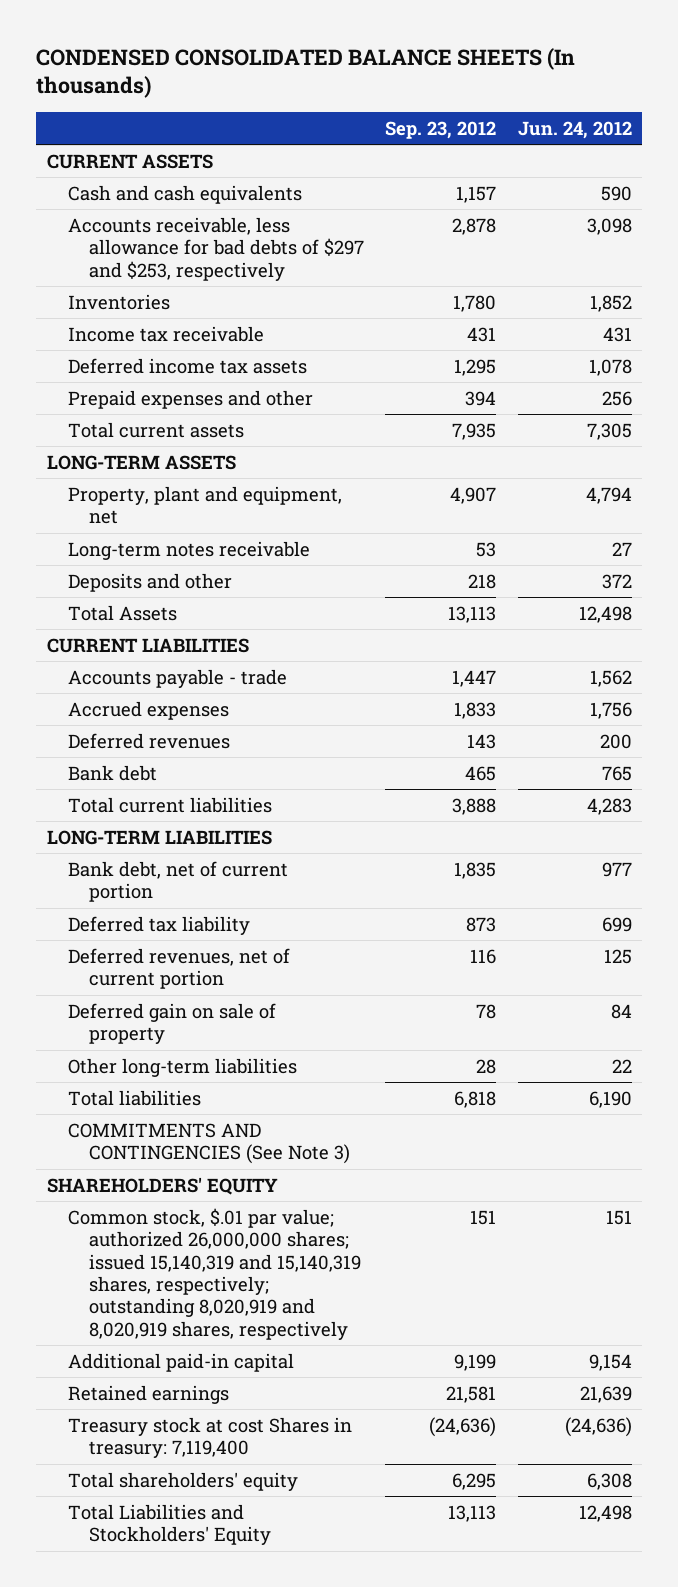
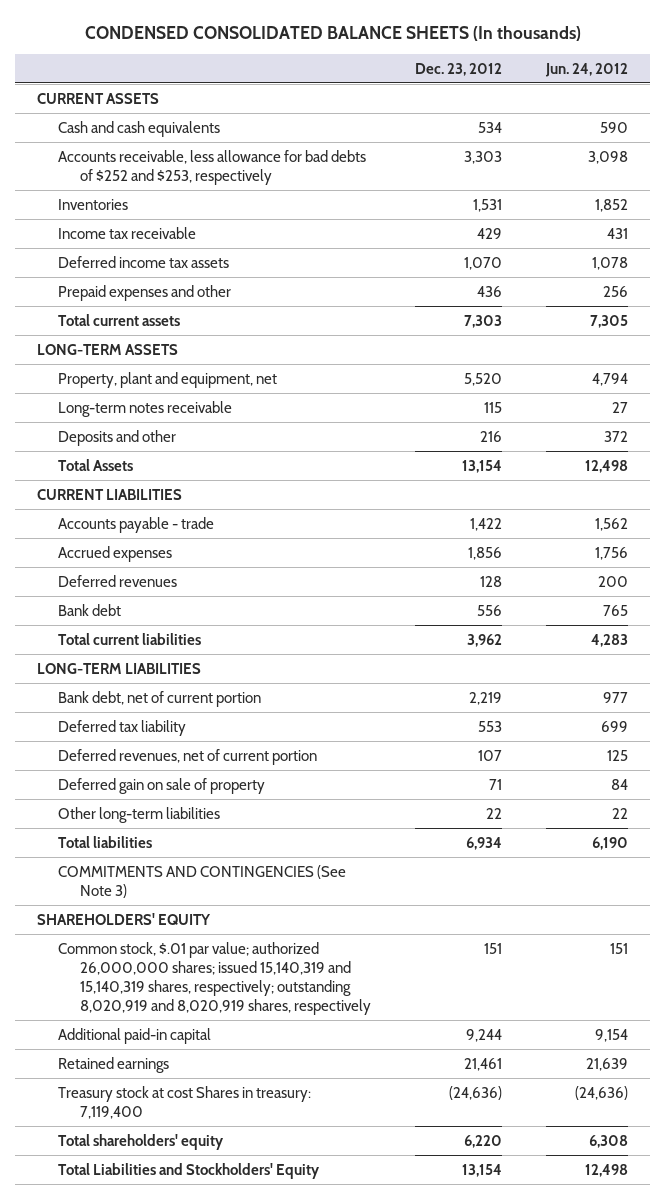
[385,120,497,139] Sep. 23, 2012 -> none
none -> [414,62,502,76] Dec. 23, 2012
[67,216,364,281] Accounts receivable, less allowance for bad debts of $297 and $253, respectively -> [58,149,367,185] Accounts receivable, less allowance for bad debts of $252 and $253, respectively

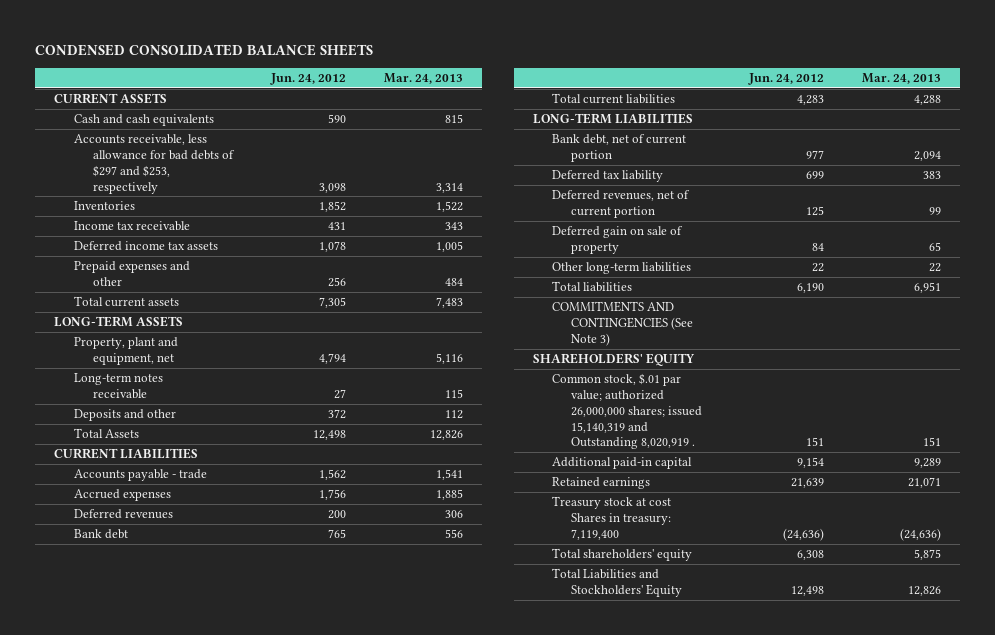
[84,25,581,41] CONDENSED CONSOLIDATED BALANCE SHEETS (In thousands) -> [35,44,374,57] CONDENSED CONSOLIDATED BALANCE SHEETS
[414,62,502,76] Dec. 23, 2012 -> none
none -> [383,73,463,85] Mar. 24, 2013
[58,149,367,185] Accounts receivable, less allowance for bad debts of $252 and $253, respectively -> [73,134,236,194] Accounts receivable, less allowance for bad debts of $297 and $253, respectively
[58,941,371,1015] Common stock, $.01 par value; authorized 26,000,000 shares; issued 15,140,319 and 15,140,319 shares, respectively; outstanding 8,020,919 and 8,020,919 shares, respectively -> [551,373,703,450] Common stock, $.01 par value; authorized 26,000,000 shares; issued 15,140,319 and Outstanding 8,020,919 .

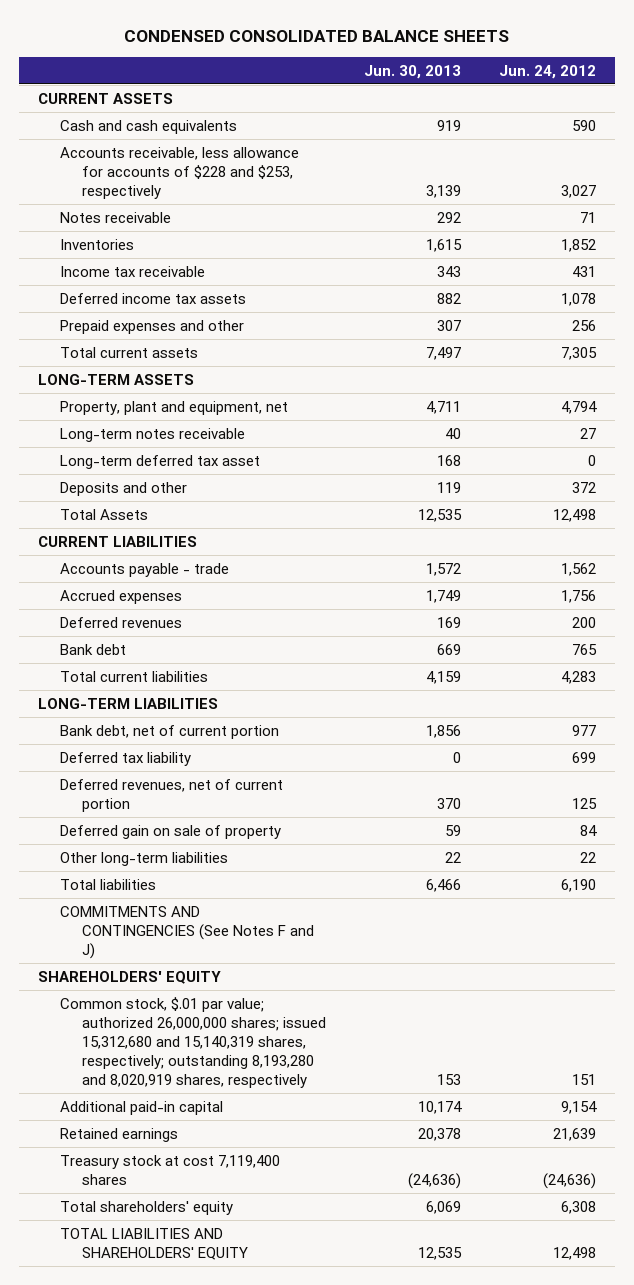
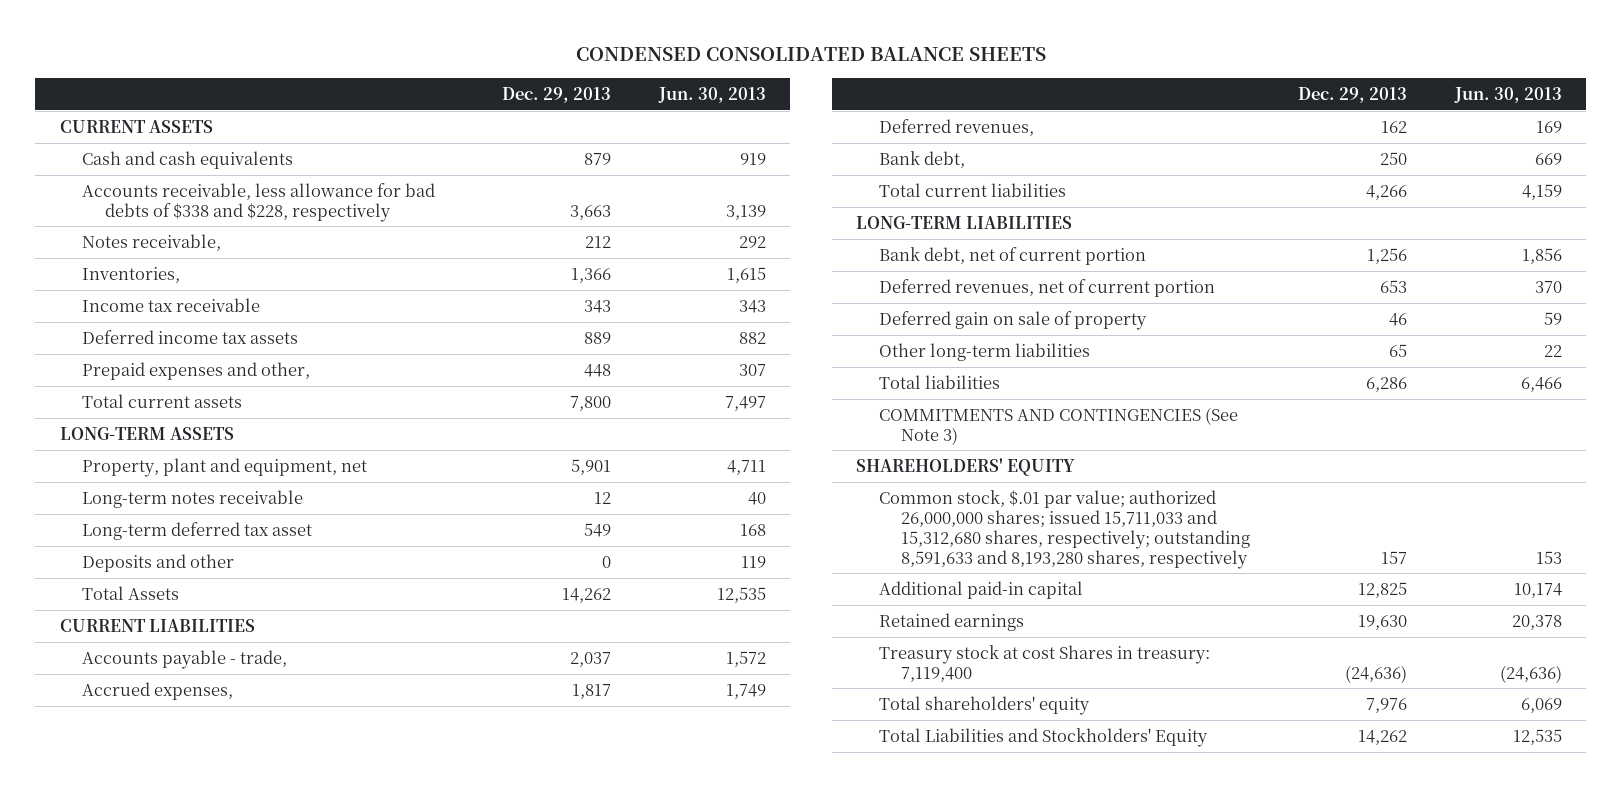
[498,64,596,79] Jun. 24, 2012 -> none
none -> [502,86,612,103] Dec. 29, 2013
[60,146,300,199] Accounts receivable, less allowance for accounts of $228 and $253, respectively -> [82,182,436,222] Accounts receivable, less allowance for bad debts of $338 and $228, respectively
[60,211,172,223] Notes receivable -> [82,233,222,251] Notes receivable,
[60,238,135,250] Inventories -> [82,266,181,283] Inventories,
[60,319,245,334] Prepaid expenses and other -> [82,361,311,380] Prepaid expenses and other,
[60,562,230,577] Accounts payable - trade -> [82,649,288,669] Accounts payable - trade,
[60,589,183,604] Accrued expenses -> [82,681,234,700] Accrued expenses,
[60,616,183,628] Deferred revenues -> [878,118,1034,136] Deferred revenues,
[60,643,127,655] Bank debt -> [878,150,965,168] Bank debt,
[60,751,192,766] Deferred tax liability -> none
[60,905,315,959] COMMITMENTS AND CONTINGENCIES (See Notes F and J) -> [878,406,1238,445] COMMITMENTS AND CONTINGENCIES (See Note 3)
[60,996,327,1088] Common stock, $.01 par value; authorized 26,000,000 shares; issued 15,312,680 and 15,140,319 shares, respectively; outstanding 8,193,280 and 8,020,919 shares, respectively -> [878,489,1251,569] Common stock, $.01 par value; authorized 26,000,000 shares; issued 15,711,033 and 15,312,680 shares, respectively; outstanding 8,591,633 and 8,193,280 shares, respectively
[60,1154,281,1185] Treasury stock at cost 7,119,400 shares -> [878,644,1210,682] Treasury stock at cost Shares in treasury: 7,119,400
[60,1227,249,1260] TOTAL LIABILITIES AND SHAREHOLDERS' EQUITY -> [878,727,1208,747] Total Liabilities and Stockholders' Equity

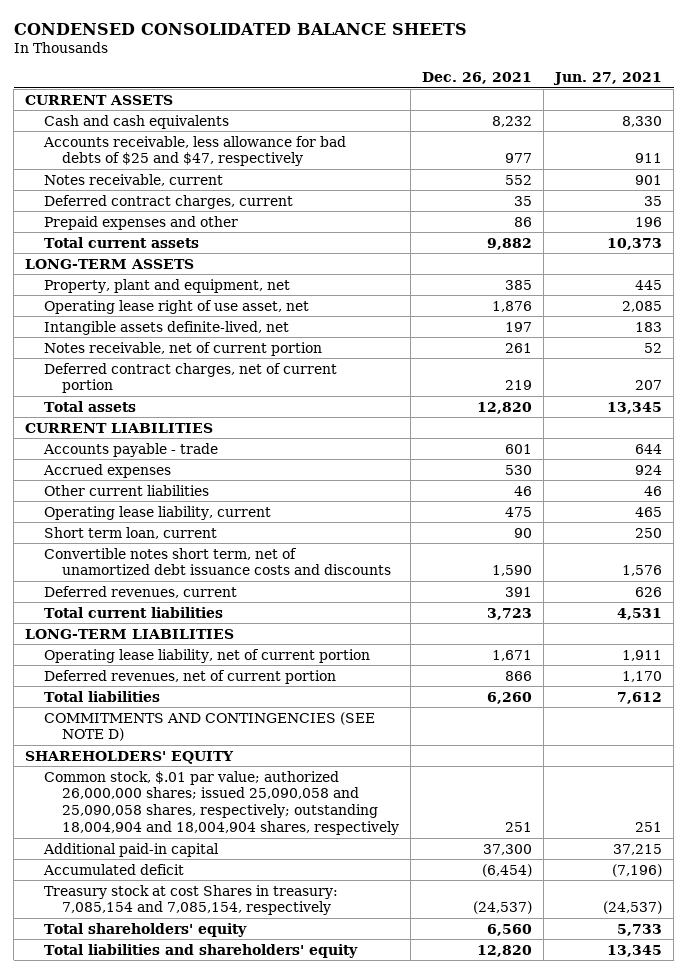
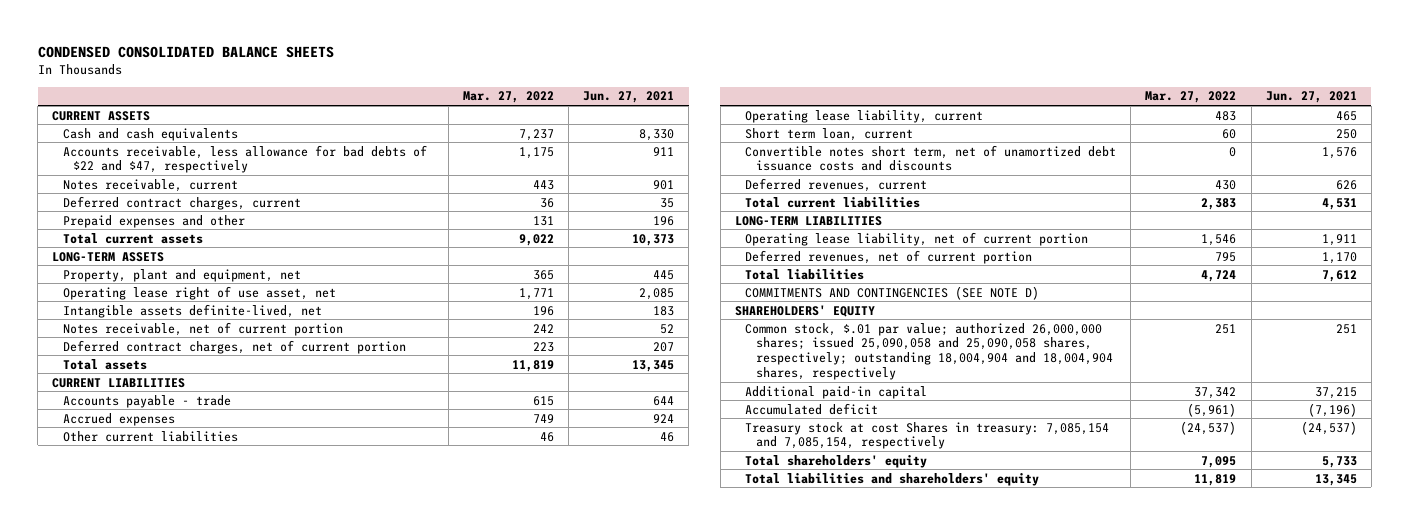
[422,71,533,84] Dec. 26, 2021 -> none
none -> [462,91,554,104] Mar. 27, 2022
[42,135,346,167] Accounts receivable, less allowance for bad debts of $25 and $47, respectively -> [62,144,427,174] Accounts receivable, less allowance for bad debts of $22 and $47, respectively

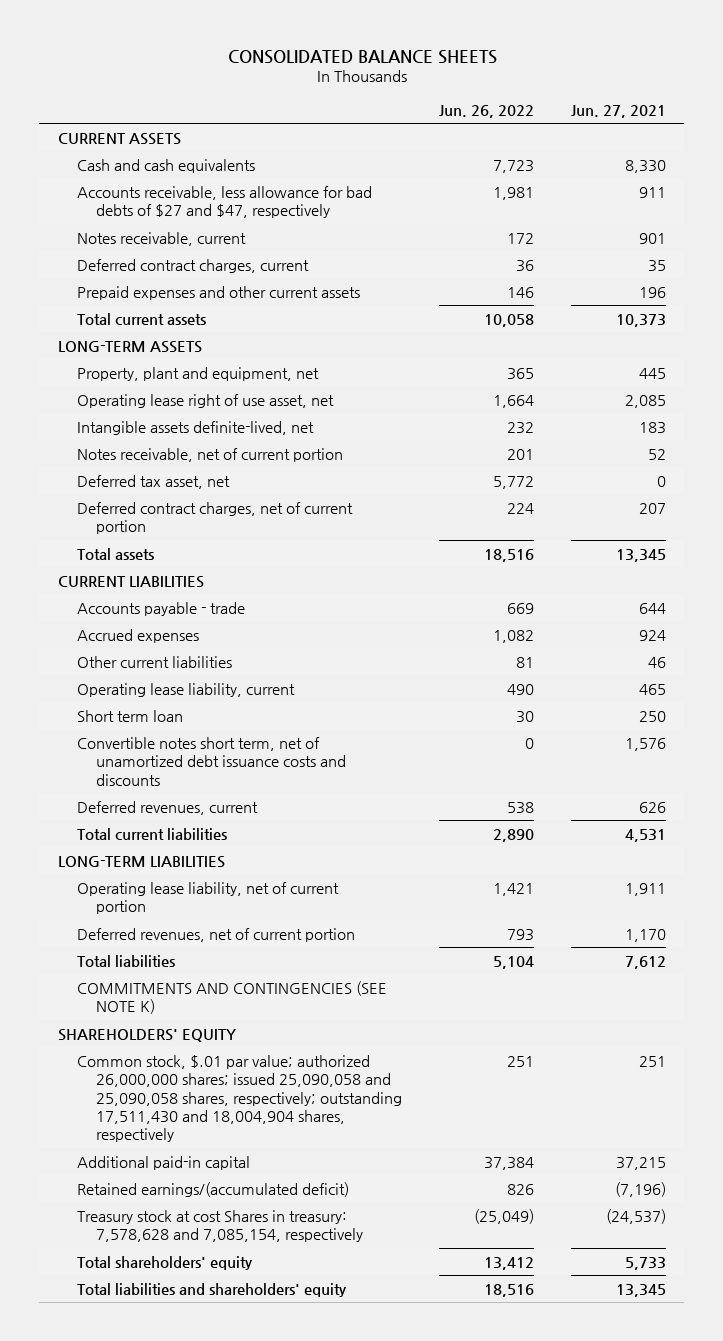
[37,46,334,59] CONDENSED CONSOLIDATED BALANCE SHEETS -> [227,49,497,64] CONSOLIDATED BALANCE SHEETS
[462,91,554,104] Mar. 27, 2022 -> none
none -> [438,104,534,118] Jun. 26, 2022
[62,144,427,174] Accounts receivable, less allowance for bad debts of $22 and $47, respectively -> [77,185,373,219] Accounts receivable, less allowance for bad debts of $27 and $47, respectively
[62,214,245,228] Prepaid expenses and other -> [77,285,361,300] Prepaid expenses and other current assets
none -> [77,474,231,489] Deferred tax asset, net
[745,127,914,141] Short term loan, current -> [77,709,184,722] Short term loan
[745,285,1040,300] COMMITMENTS AND CONTINGENCIES (SEE NOTE D) -> [77,980,388,1015] COMMITMENTS AND CONTINGENCIES (SEE NOTE K)
[745,322,1113,380] Common stock, $.01 par value; authorized 26,000,000 shares; issued 25,090,058 and 25,090,058 shares, respectively; outstanding 18,004,904 and 18,004,904 shares, respectively -> [77,1054,403,1143] Common stock, $.01 par value; authorized 26,000,000 shares; issued 25,090,058 and 25,090,058 shares, respectively; outstanding 17,511,430 and 18,004,904 shares, respectively
[745,402,879,415] Accumulated deficit -> [77,1181,350,1197] Retained earnings/(accumulated deficit)
[745,421,1110,450] Treasury stock at cost Shares in treasury: 7,085,154 and 7,085,154, respectively -> [77,1209,364,1243] Treasury stock at cost Shares in treasury: 7,578,628 and 7,085,154, respectively

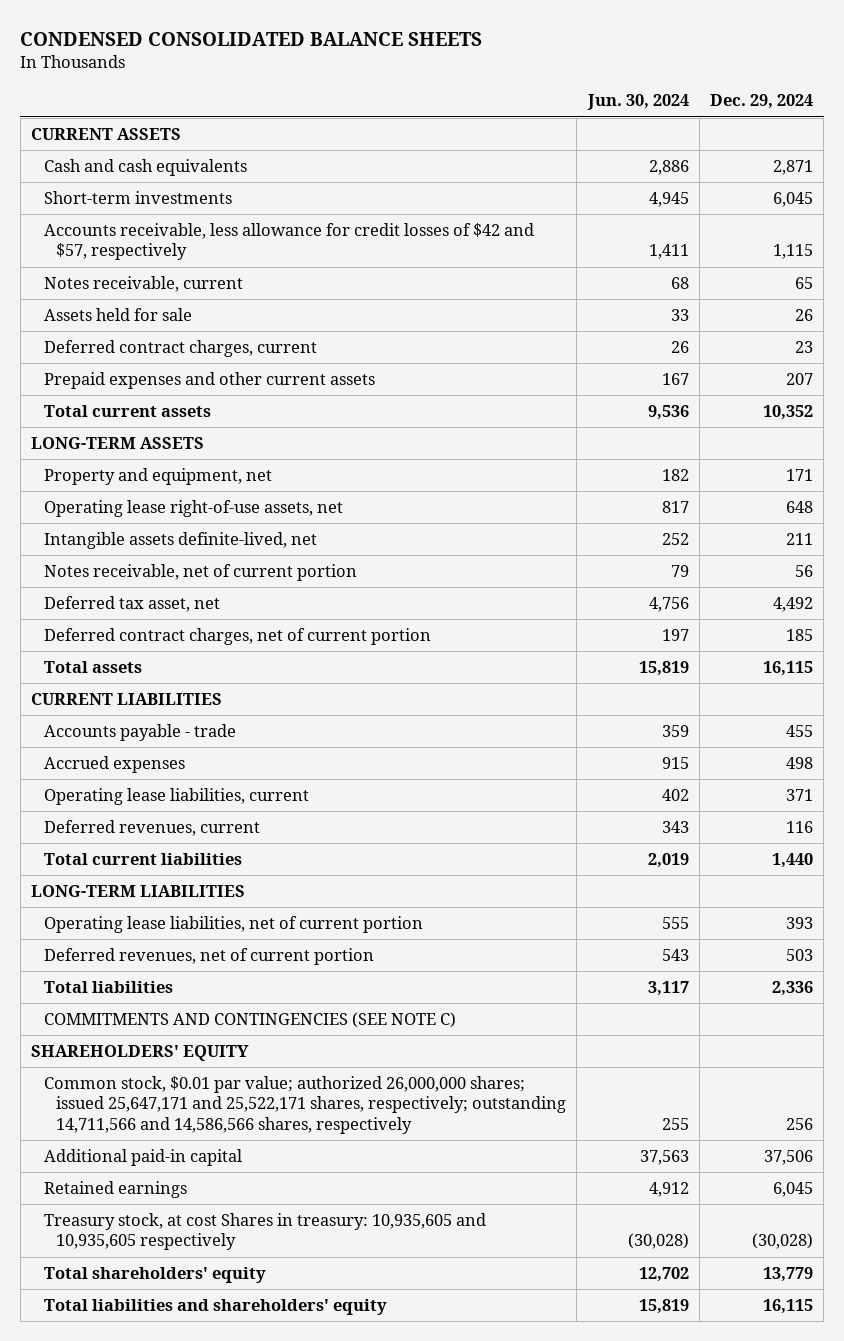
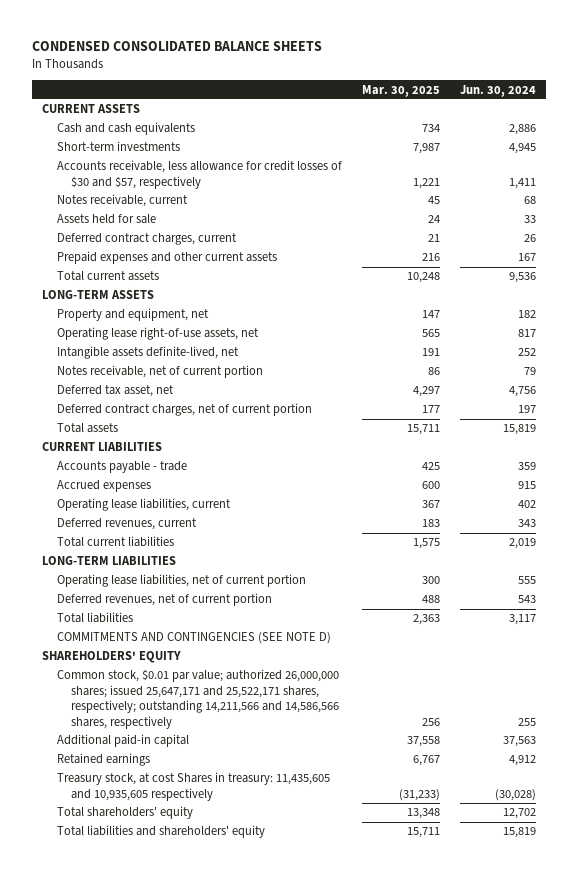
[709,94,813,110] Dec. 29, 2024 -> none
none -> [361,84,440,97] Mar. 30, 2025
[43,223,534,261] Accounts receivable, less allowance for credit losses of $42 and $57, respectively -> [56,160,342,189] Accounts receivable, less allowance for credit losses of $30 and $57, respectively
[43,1012,456,1029] COMMITMENTS AND CONTINGENCIES (SEE NOTE C) -> [56,632,331,645] COMMITMENTS AND CONTINGENCIES (SEE NOTE D)
[43,1076,567,1134] Common stock, $0.01 par value; authorized 26,000,000 shares; issued 25,647,171 and 25,522,171 shares, respectively; outstanding 14,711,566 and 14,586,566 shares, respectively -> [56,669,340,729] Common stock, $0.01 par value; authorized 26,000,000 shares; issued 25,647,171 and 25,522,171 shares, respectively; outstanding 14,211,566 and 14,586,566 shares, respectively
[43,1213,486,1251] Treasury stock, at cost Shares in treasury: 10,935,605 and 10,935,605 respectively -> [56,772,330,801] Treasury stock, at cost Shares in treasury: 11,435,605 and 10,935,605 respectively

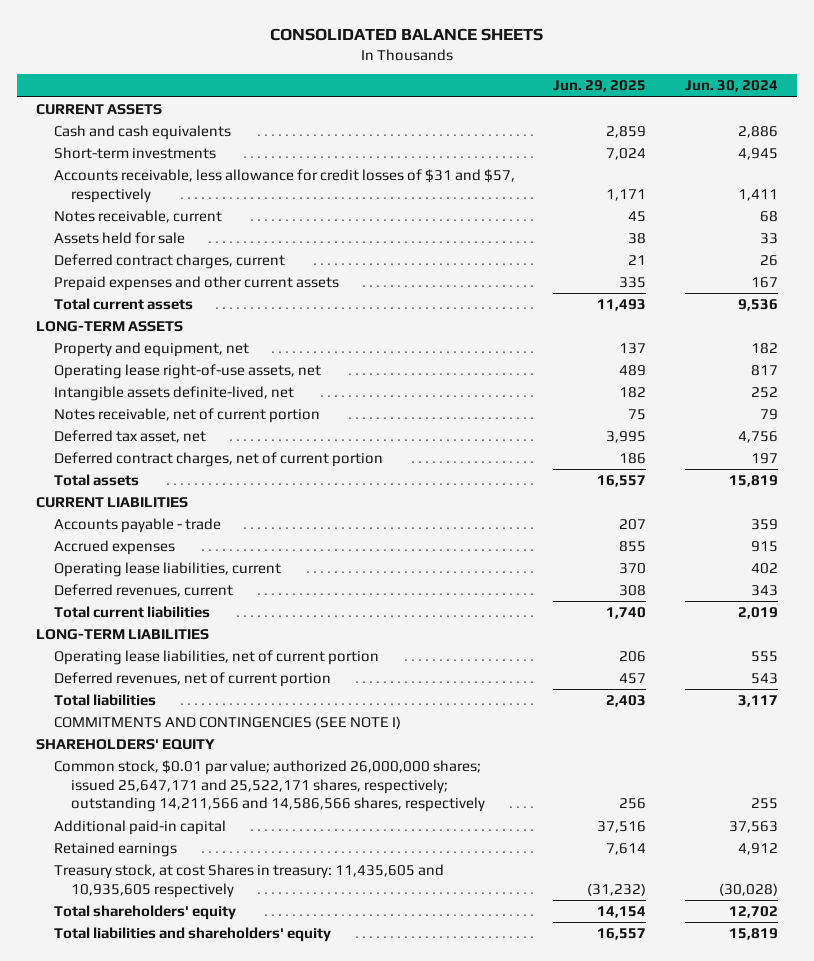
[31,41,322,52] CONDENSED CONSOLIDATED BALANCE SHEETS -> [269,27,543,41] CONSOLIDATED BALANCE SHEETS
[361,84,440,97] Mar. 30, 2025 -> none
none -> [553,80,647,93] Jun. 29, 2025
[56,160,342,189] Accounts receivable, less allowance for credit losses of $30 and $57, respectively -> [53,168,515,203] Accounts receivable, less allowance for credit losses of $31 and $57, respectively
[56,632,331,645] COMMITMENTS AND CONTINGENCIES (SEE NOTE D) -> [53,715,401,729] COMMITMENTS AND CONTINGENCIES (SEE NOTE I)

